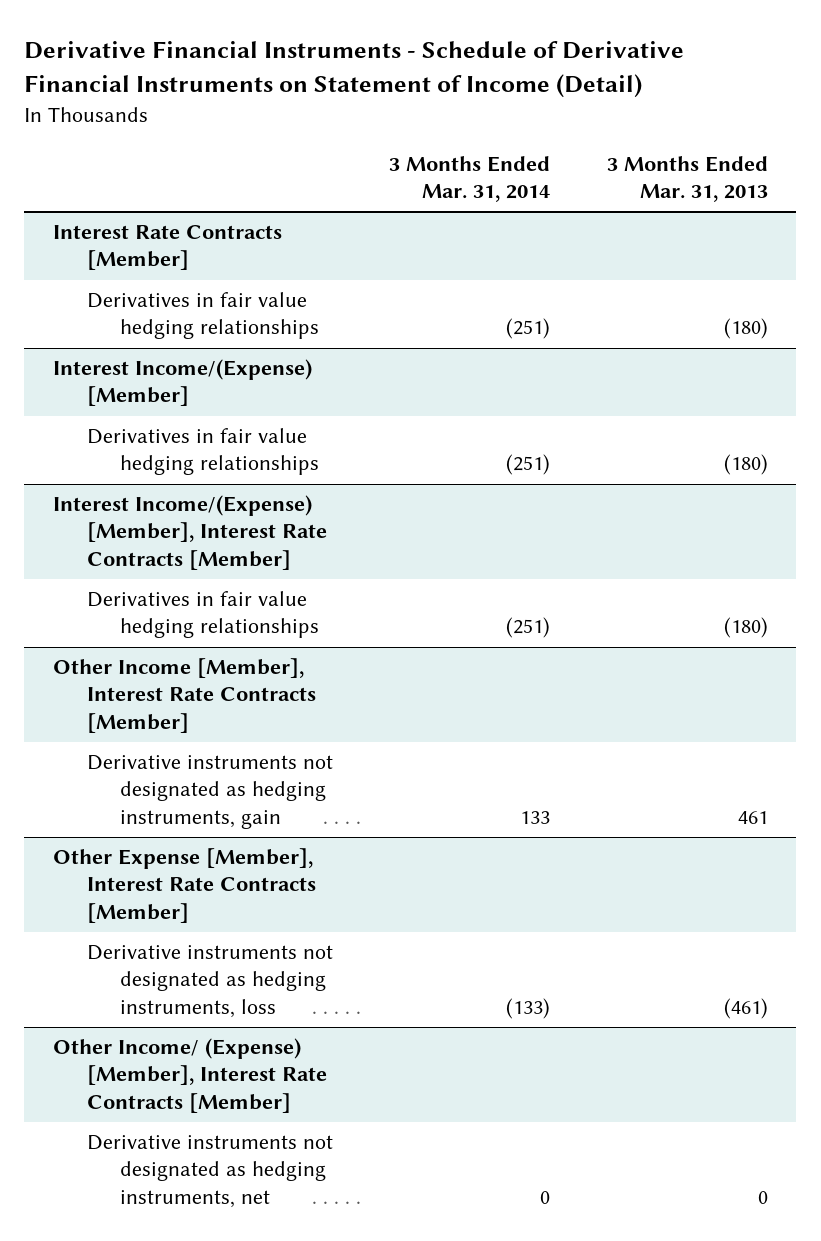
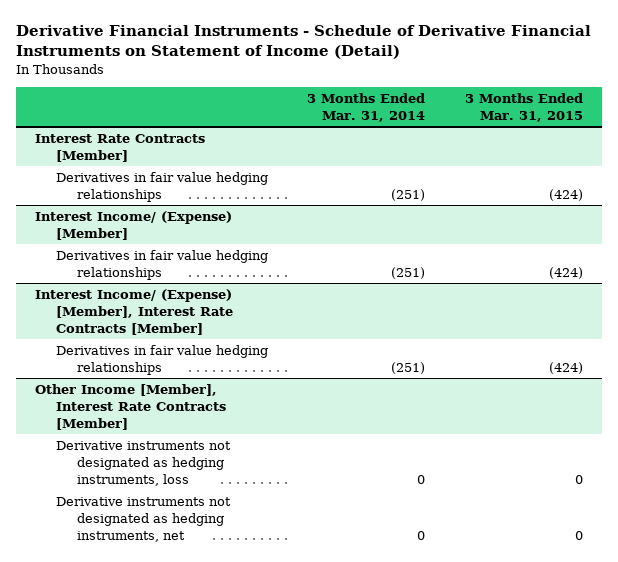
[606,155,768,203] 3 Months Ended Mar. 31, 2013 -> none
none -> [464,92,583,122] 3 Months Ended Mar. 31, 2015
[52,359,312,407] Interest Income/(Expense) [Member] -> [35,210,233,240] Interest Income/ (Expense) [Member]
[52,495,327,570] Interest Income/(Expense) [Member], Interest Rate Contracts [Member] -> [35,288,233,335] Interest Income/ (Expense) [Member], Interest Rate Contracts [Member]
[86,755,333,829] Derivative instruments not designated as hedging instruments, gain -> none
[52,848,316,923] Other Expense [Member], Interest Rate Contracts [Member] -> none
[52,1038,327,1113] Other Income/ (Expense) [Member], Interest Rate Contracts [Member] -> none
[506,997,551,1019] (133) -> [417,474,426,484] 0

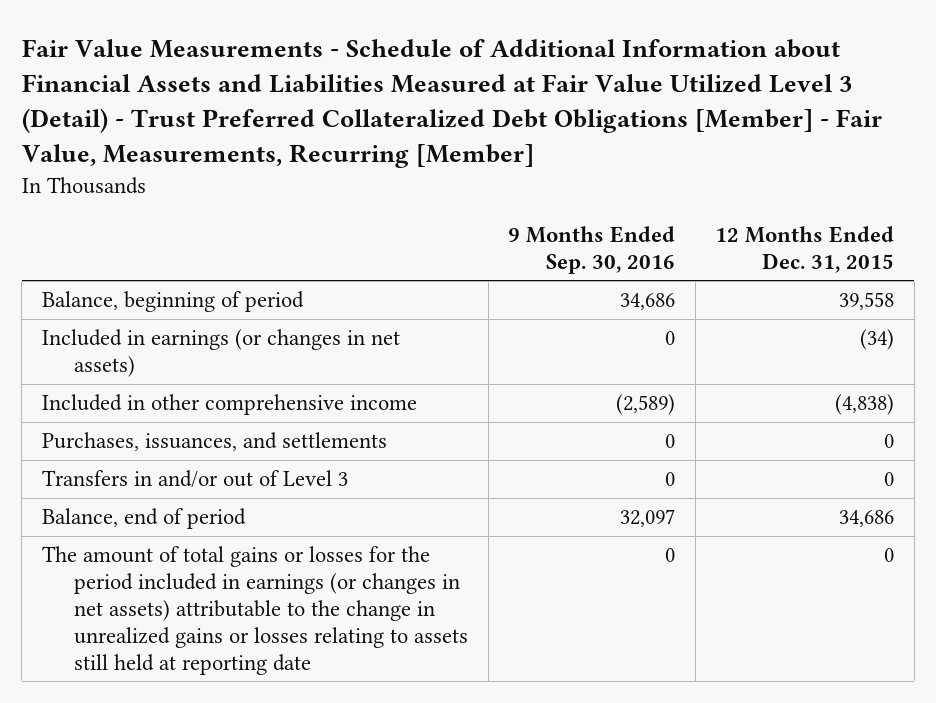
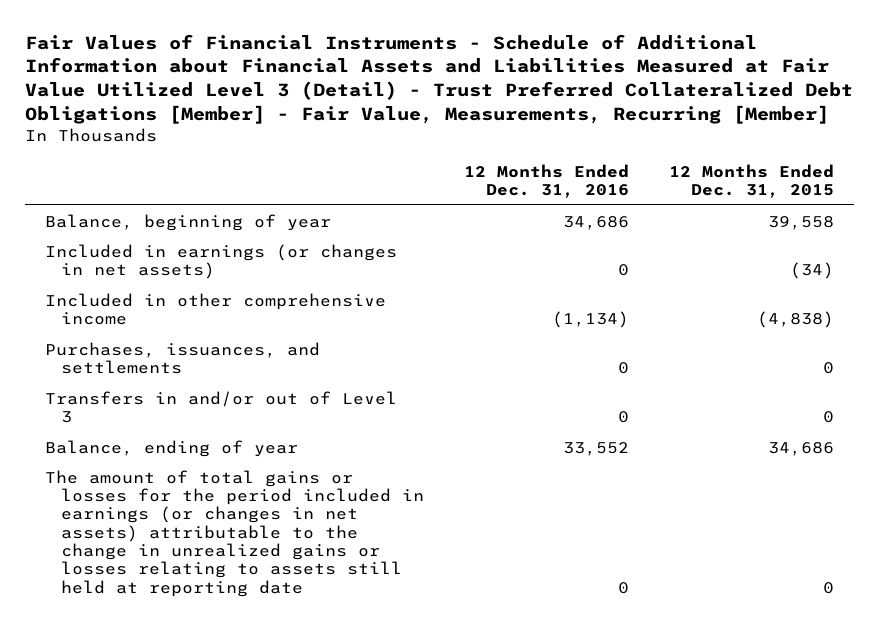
[21,38,882,169] Fair Value Measurements - Schedule of Additional Information about Financial Assets and Liabilities Measured at Fair Value Utilized Level 3 (Detail) - Trust Preferred Collateralized Debt Obligations [Member] - Fair Value, Measurements, Recurring [Member] -> [24,33,853,125] Fair Values of Financial Instruments - Schedule of Additional Information about Financial Assets and Liabilities Measured at Fair Value Utilized Level 3 (Detail) - Trust Preferred Collateralized Debt Obligations [Member] - Fair Value, Measurements, Recurring [Member]
[508,225,676,274] 9 Months Ended Sep. 30, 2016 -> none
none -> [464,163,630,199] 12 Months Ended Dec. 31, 2016
[41,291,304,313] Balance, beginning of period -> [44,213,331,231] Balance, beginning of year
[41,508,246,530] Balance, end of period -> [44,439,298,457] Balance, ending of year

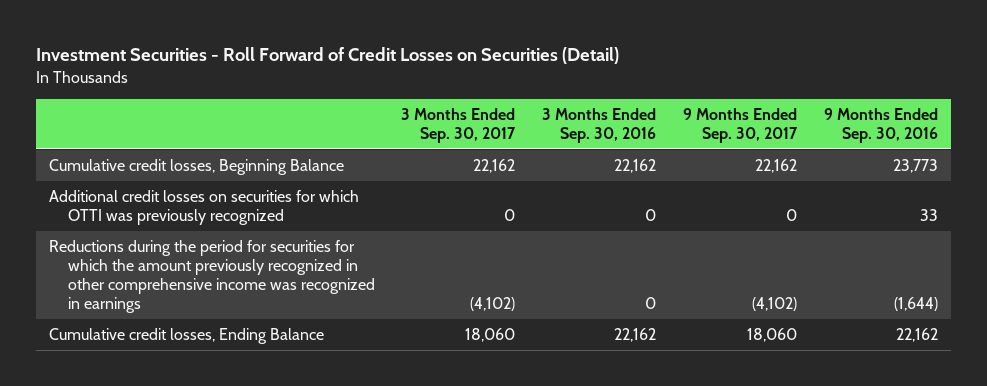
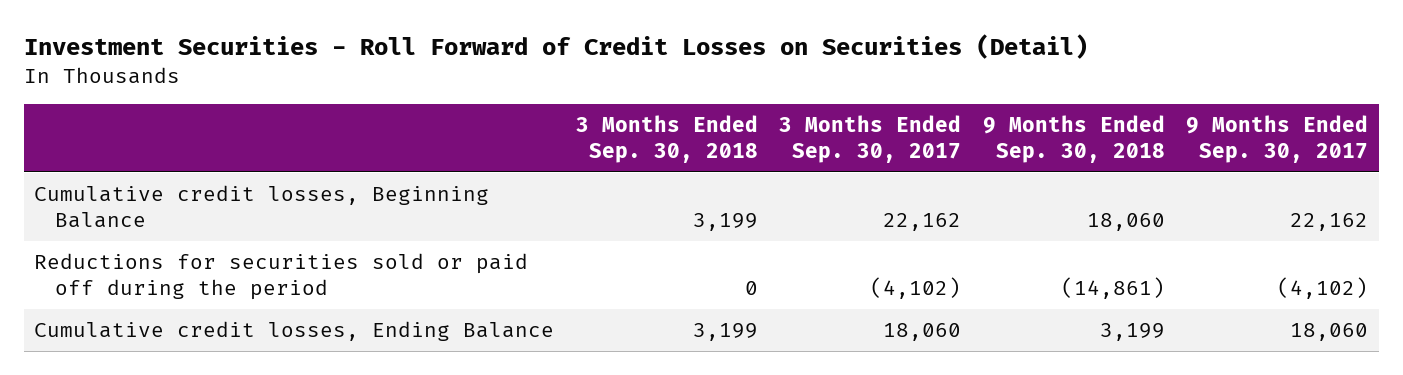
[542,107,657,144] 3 Months Ended Sep. 30, 2016 -> none
[823,107,938,144] 9 Months Ended Sep. 30, 2016 -> none
none -> [575,114,758,164] 3 Months Ended Sep. 30, 2018
none -> [982,114,1165,164] 9 Months Ended Sep. 30, 2018
[49,190,360,226] Additional credit losses on securities for which OTTI was previously recognized -> none
[49,240,375,314] Reductions during the period for securities for which the amount previously recognized in other comprehensive income was recognized in earnings -> [34,253,529,301] Reductions for securities sold or paid off during the period

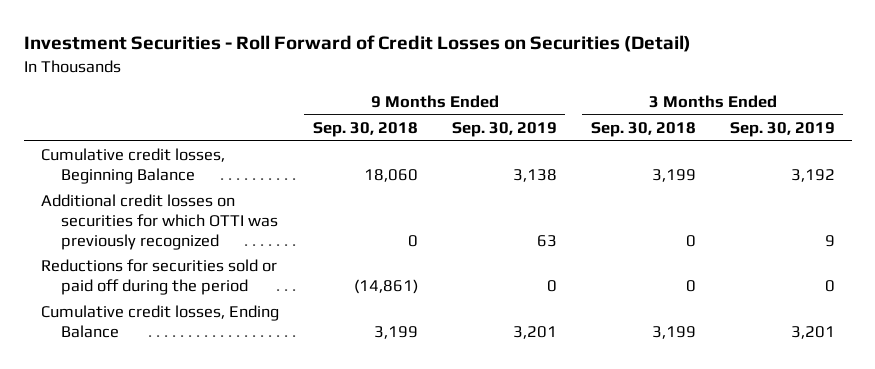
[779,114,962,164] 3 Months Ended Sep. 30, 2017 -> none
[1186,114,1369,164] 9 Months Ended Sep. 30, 2017 -> none
none -> [451,121,557,137] Sep. 30, 2019
none -> [729,121,835,137] Sep. 30, 2019
none -> [40,194,279,250] Additional credit losses on securities for which OTTI was previously recognized

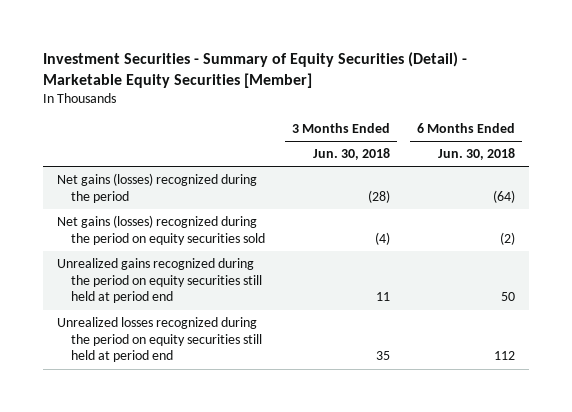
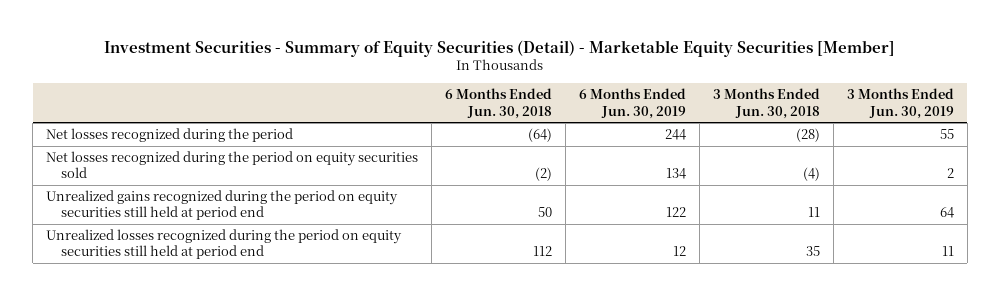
none -> [578,88,686,119] 6 Months Ended Jun. 30, 2019
none -> [846,88,954,119] 3 Months Ended Jun. 30, 2019
[56,172,257,203] Net gains (losses) recognized during the period -> [45,128,293,143] Net losses recognized during the period
[56,214,265,245] Net gains (losses) recognized during the period on equity securities sold -> [45,151,418,179] Net losses recognized during the period on equity securities sold

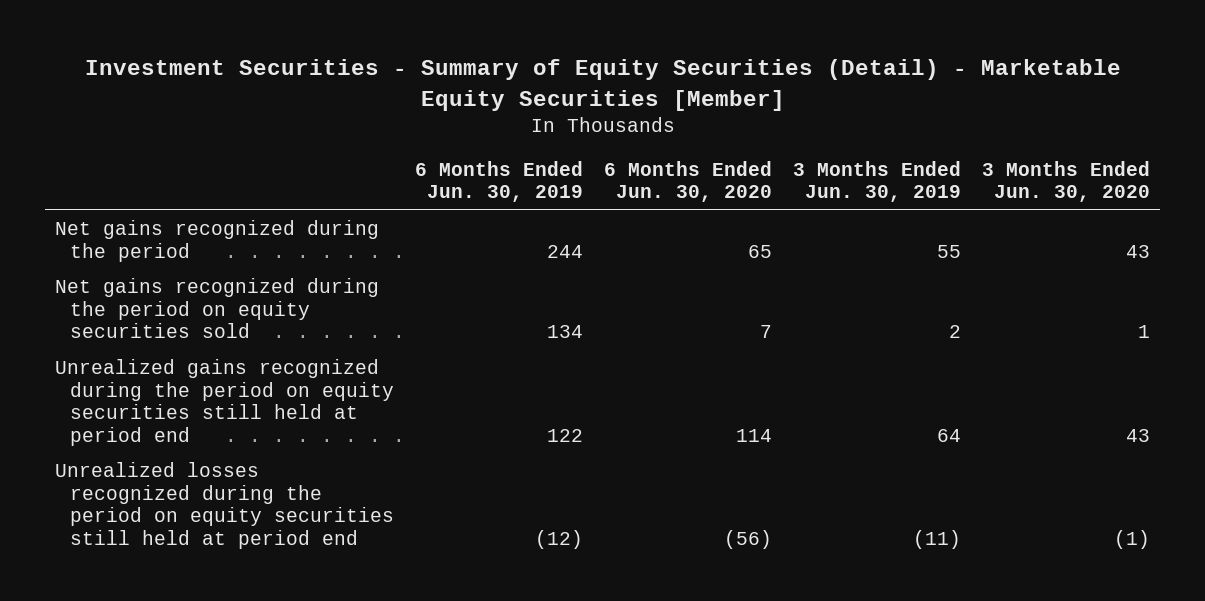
[444,88,552,119] 6 Months Ended Jun. 30, 2018 -> none
[712,88,820,119] 3 Months Ended Jun. 30, 2018 -> none
none -> [604,160,773,203] 6 Months Ended Jun. 30, 2020
none -> [981,160,1150,203] 3 Months Ended Jun. 30, 2020
[45,128,293,143] Net losses recognized during the period -> [55,220,380,262] Net gains recognized during the period
[45,151,418,179] Net losses recognized during the period on equity securities sold -> [55,278,380,339] Net gains recognized during the period on equity securities sold
[672,246,686,257] 12 -> [535,529,584,549] (12)
[941,246,954,257] 11 -> [913,529,962,549] (11)

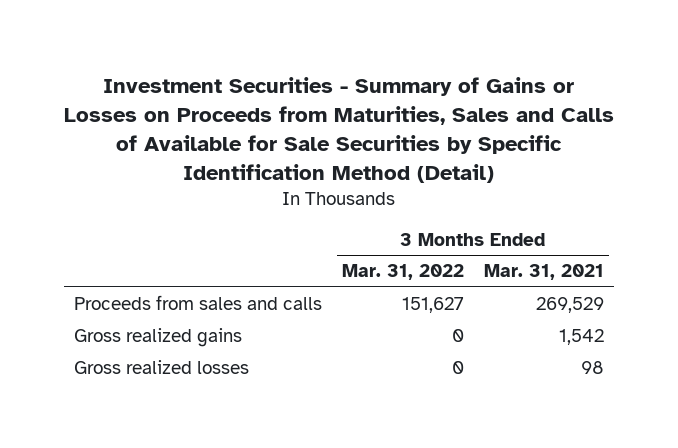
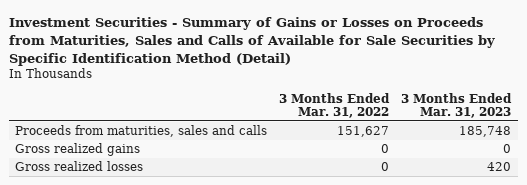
[483,264,604,281] Mar. 31, 2021 -> none
none -> [401,92,513,118] 3 Months Ended Mar. 31, 2023
[73,295,322,311] Proceeds from sales and calls -> [15,125,268,138] Proceeds from maturities, sales and calls

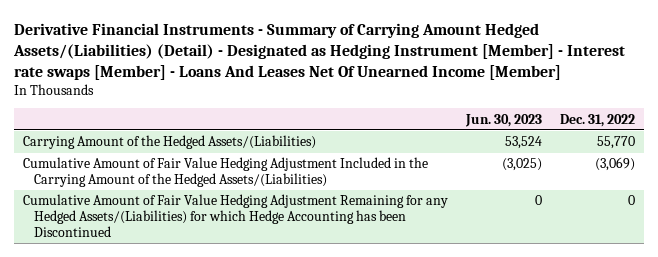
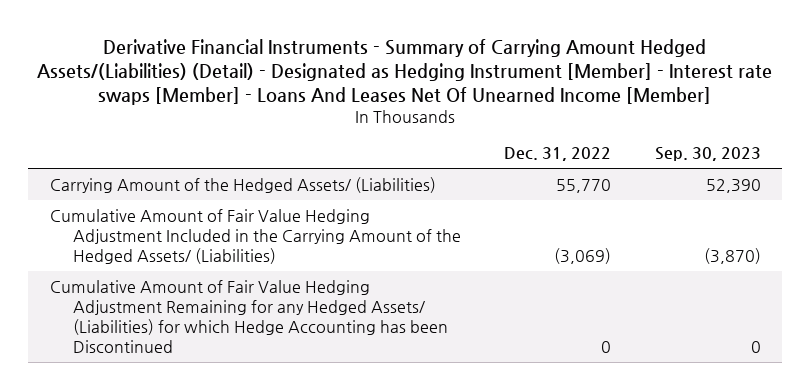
[464,113,542,127] Jun. 30, 2023 -> none
none -> [654,147,761,162] Sep. 30, 2023
[22,135,316,150] Carrying Amount of the Hedged Assets/(Liabilities) -> [49,176,436,193] Carrying Amount of the Hedged Assets/ (Liabilities)
[22,157,428,187] Cumulative Amount of Fair Value Hedging Adjustment Included in the Carrying Amount of the Hedged Assets/(Liabilities) -> [49,208,462,265] Cumulative Amount of Fair Value Hedging Adjustment Included in the Carrying Amount of the Hedged Assets/ (Liabilities)
[22,194,448,237] Cumulative Amount of Fair Value Hedging Adjustment Remaining for any Hedged Assets/(Liabilities) for which Hedge Accounting has been Discontinued -> [49,279,449,354] Cumulative Amount of Fair Value Hedging Adjustment Remaining for any Hedged Assets/ (Liabilities) for which Hedge Accounting has been Discontinued

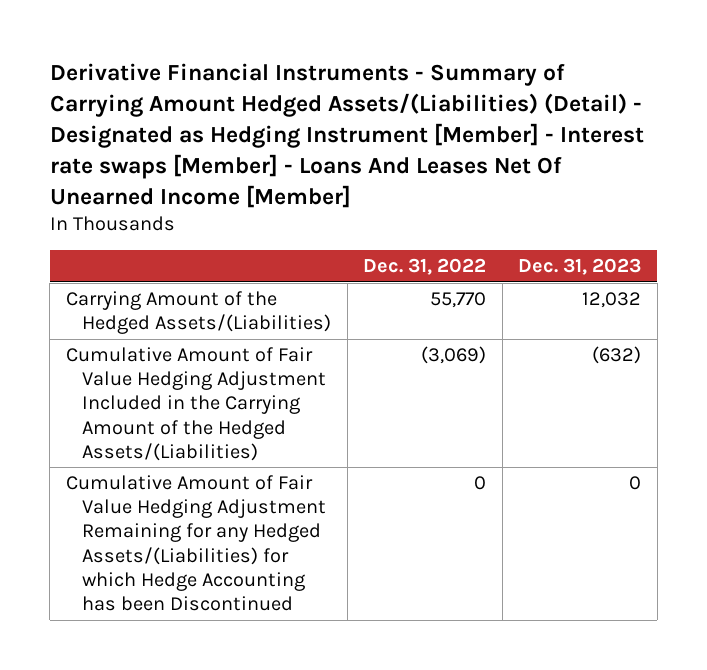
[654,147,761,162] Sep. 30, 2023 -> none
none -> [518,258,642,276] Dec. 31, 2023
[49,176,436,193] Carrying Amount of the Hedged Assets/ (Liabilities) -> [65,291,332,335] Carrying Amount of the Hedged Assets/(Liabilities)
[49,208,462,265] Cumulative Amount of Fair Value Hedging Adjustment Included in the Carrying Amount of the Hedged Assets/ (Liabilities) -> [65,347,327,461] Cumulative Amount of Fair Value Hedging Adjustment Included in the Carrying Amount of the Hedged Assets/(Liabilities)
[49,279,449,354] Cumulative Amount of Fair Value Hedging Adjustment Remaining for any Hedged Assets/ (Liabilities) for which Hedge Accounting has been Discontinued -> [65,475,327,611] Cumulative Amount of Fair Value Hedging Adjustment Remaining for any Hedged Assets/(Liabilities) for which Hedge Accounting has been Discontinued

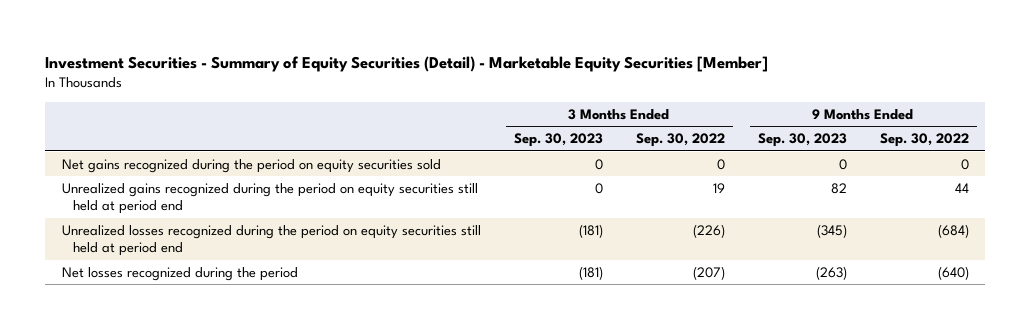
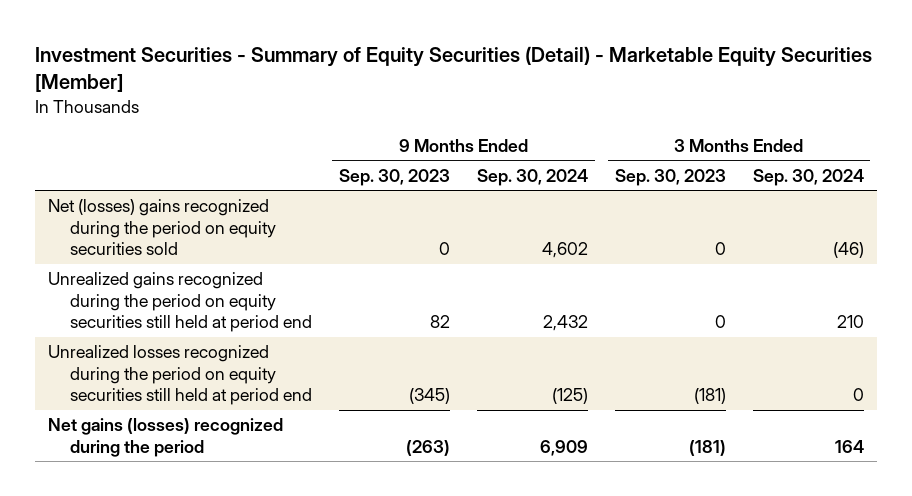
[635,133,725,148] Sep. 30, 2022 -> none
[879,133,969,148] Sep. 30, 2022 -> none
none -> [476,168,588,186] Sep. 30, 2024
none -> [752,168,864,186] Sep. 30, 2024
[61,159,441,174] Net gains recognized during the period on equity securities sold -> [48,199,277,256] Net (losses) gains recognized during the period on equity securities sold
[61,267,298,282] Net losses recognized during the period -> [48,418,284,457] Net gains (losses) recognized during the period

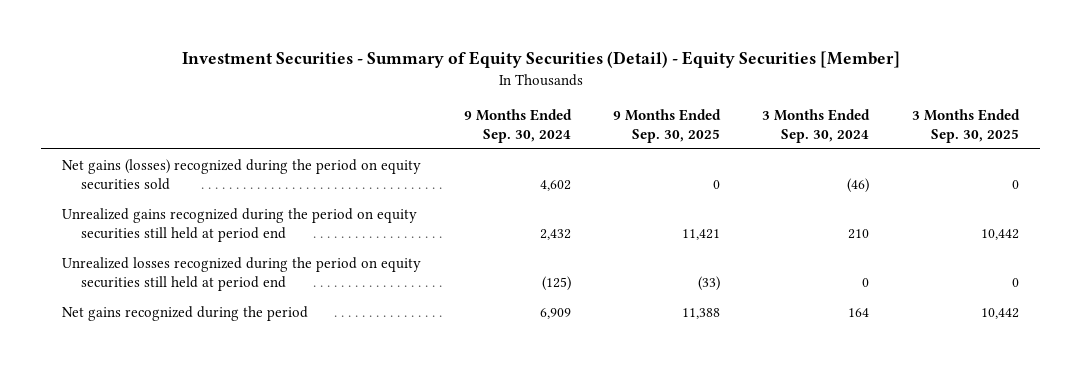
[34,45,872,93] Investment Securities - Summary of Equity Securities (Detail) - Marketable Equity Securities [Member] -> [181,51,900,69] Investment Securities - Summary of Equity Securities (Detail) - Equity Securities [Member]
[339,168,451,186] Sep. 30, 2023 -> none
[614,168,726,186] Sep. 30, 2023 -> none
none -> [613,108,722,144] 9 Months Ended Sep. 30, 2025
none -> [911,108,1020,144] 3 Months Ended Sep. 30, 2025
[48,199,277,256] Net (losses) gains recognized during the period on equity securities sold -> [62,158,422,191] Net gains (losses) recognized during the period on equity securities sold
[48,418,284,457] Net gains (losses) recognized during the period -> [62,305,309,321] Net gains recognized during the period

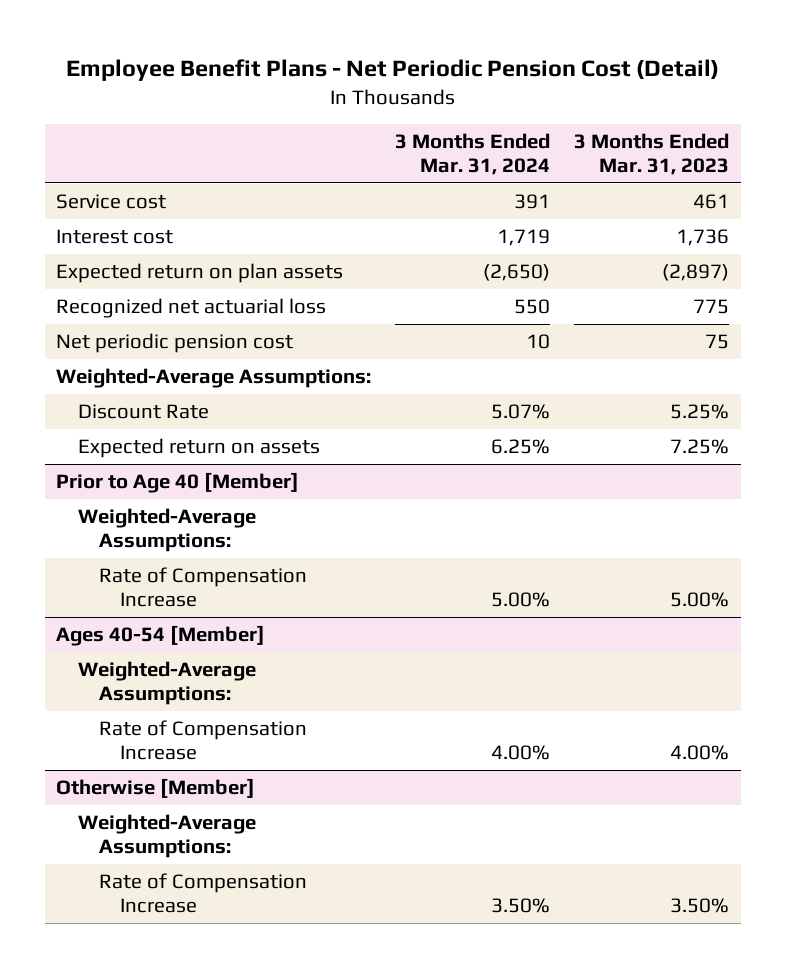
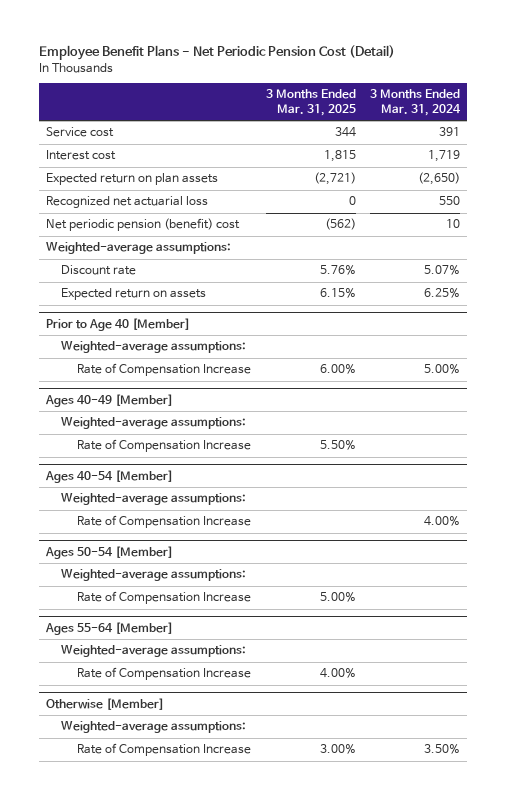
[574,133,730,175] 3 Months Ended Mar. 31, 2023 -> none
none -> [265,89,356,117] 3 Months Ended Mar. 31, 2025
[56,333,294,354] Net periodic pension cost -> [45,218,240,232] Net periodic pension (benefit) cost
[56,368,372,389] Weighted-Average Assumptions: -> [45,242,231,255] Weighted-average assumptions:
[77,404,209,420] Discount Rate -> [61,265,137,276] Discount rate
[77,508,256,552] Weighted-Average Assumptions: -> [61,341,247,354] Weighted-average assumptions:
none -> [44,393,173,407] Ages 40-49 [Member]
none -> [61,417,247,430] Weighted-average assumptions:
none -> [77,439,252,453] Rate of Compensation Increase
[77,661,256,705] Weighted-Average Assumptions: -> [61,493,247,506] Weighted-average assumptions:
none -> [44,545,173,559] Ages 50-54 [Member]
none -> [61,569,247,582] Weighted-average assumptions:
none -> [77,591,252,605] Rate of Compensation Increase
none -> [44,621,173,635] Ages 55-64 [Member]
none -> [61,645,247,658] Weighted-average assumptions:
none -> [77,667,252,681] Rate of Compensation Increase
[77,814,256,858] Weighted-Average Assumptions: -> [61,721,247,734] Weighted-average assumptions:

